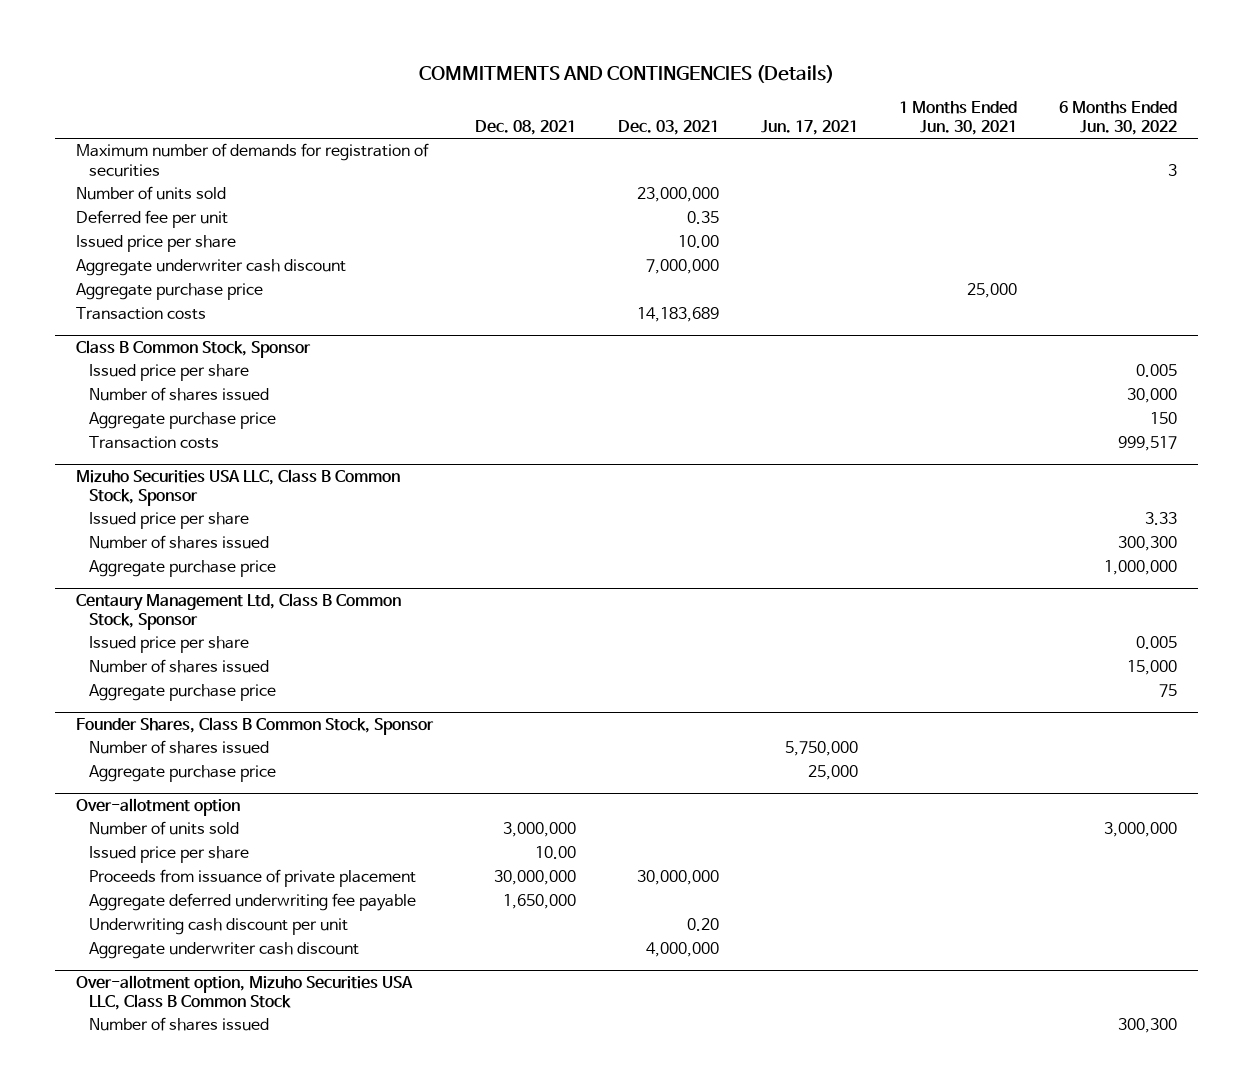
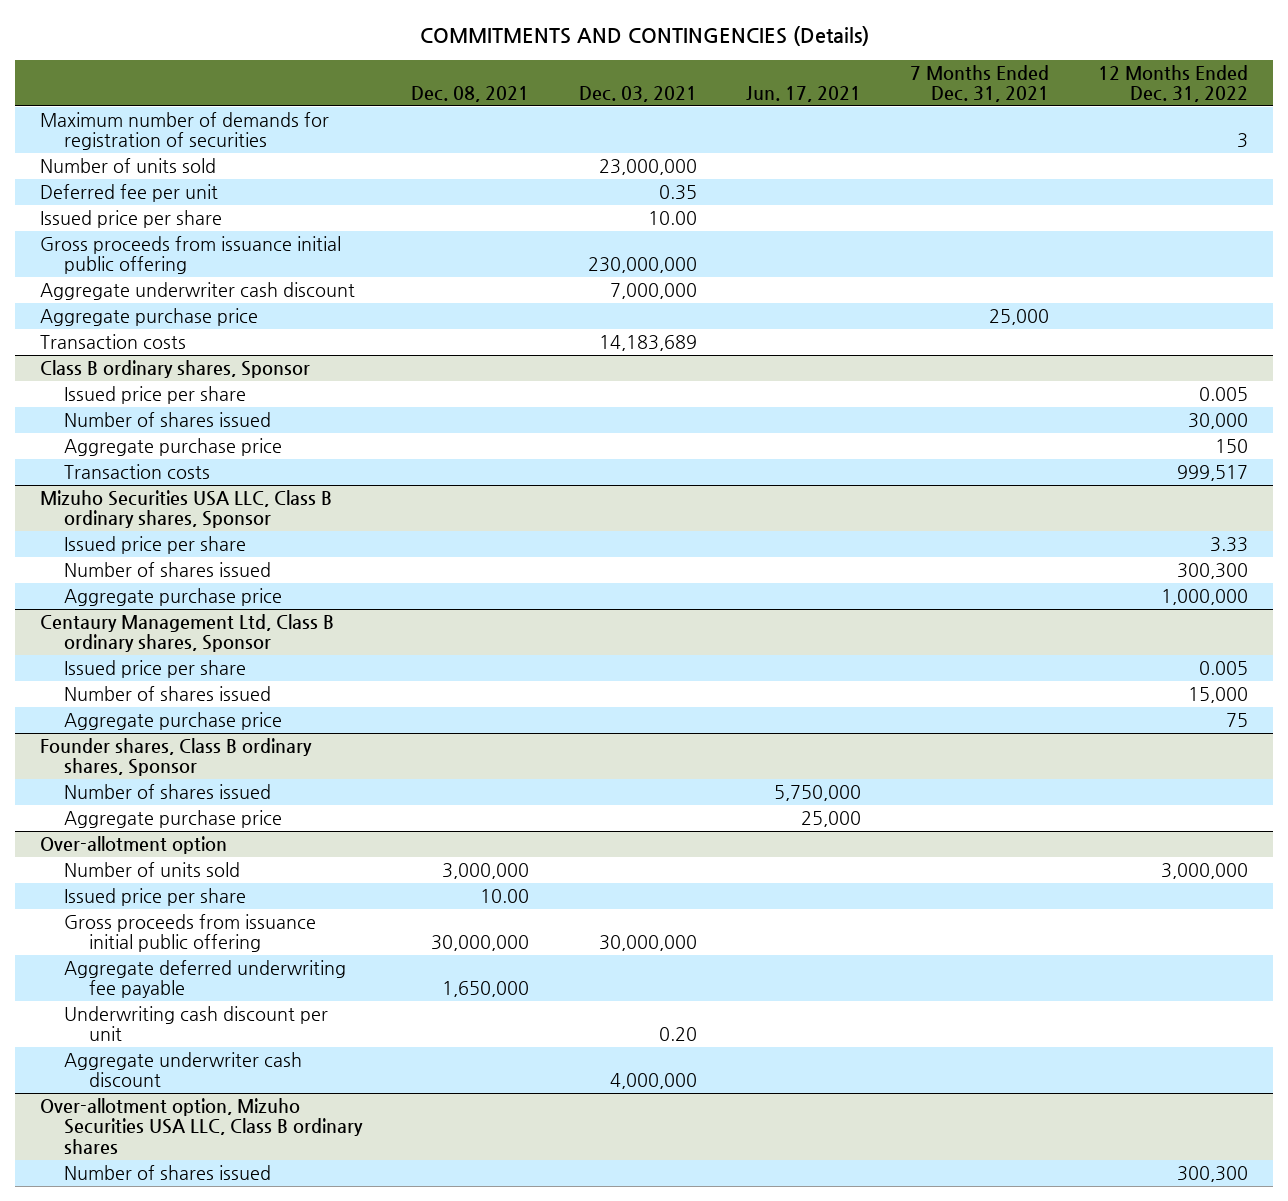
[899,101,1018,136] 1 Months Ended Jun. 30, 2021 -> none
[1059,101,1178,136] 6 Months Ended Jun. 30, 2022 -> none
none -> [909,64,1049,103] 7 Months Ended Dec. 31, 2021
none -> [1098,64,1249,103] 12 Months Ended Dec. 31, 2022
none -> [39,236,341,275] Gross proceeds from issuance initial public offering
[76,340,312,359] Class B Common Stock, Sponsor -> none
[89,364,250,382] Issued price per share -> none
[89,387,270,402] Number of shares issued -> none
[89,412,277,430] Aggregate purchase price -> none
[89,436,220,450] Transaction costs -> none
none -> [39,360,310,379] Class B ordinary shares, Sponsor
none -> [64,386,247,405] Issued price per share
none -> [64,412,272,428] Number of shares issued
none -> [64,438,283,457] Aggregate purchase price
none -> [64,464,211,480] Transaction costs
[76,469,401,507] Mizuho Securities USA LLC, Class B Common Stock, Sponsor -> [39,490,332,529] Mizuho Securities USA LLC, Class B ordinary shares, Sponsor
[76,593,402,631] Centaury Management Ltd, Class B Common Stock, Sponsor -> [39,614,334,653] Centaury Management Ltd, Class B ordinary shares, Sponsor
[76,717,435,736] Founder Shares, Class B Common Stock, Sponsor -> [39,738,312,777] Founder shares, Class B ordinary shares, Sponsor
[89,869,417,888] Proceeds from issuance of private placement -> none
none -> [64,914,317,953] Gross proceeds from issuance initial public offering
[76,975,414,1011] Over-allotment option, Mizuho Securities USA LLC, Class B Common Stock -> [39,1098,364,1154] Over-allotment option, Mizuho Securities USA LLC, Class B ordinary shares

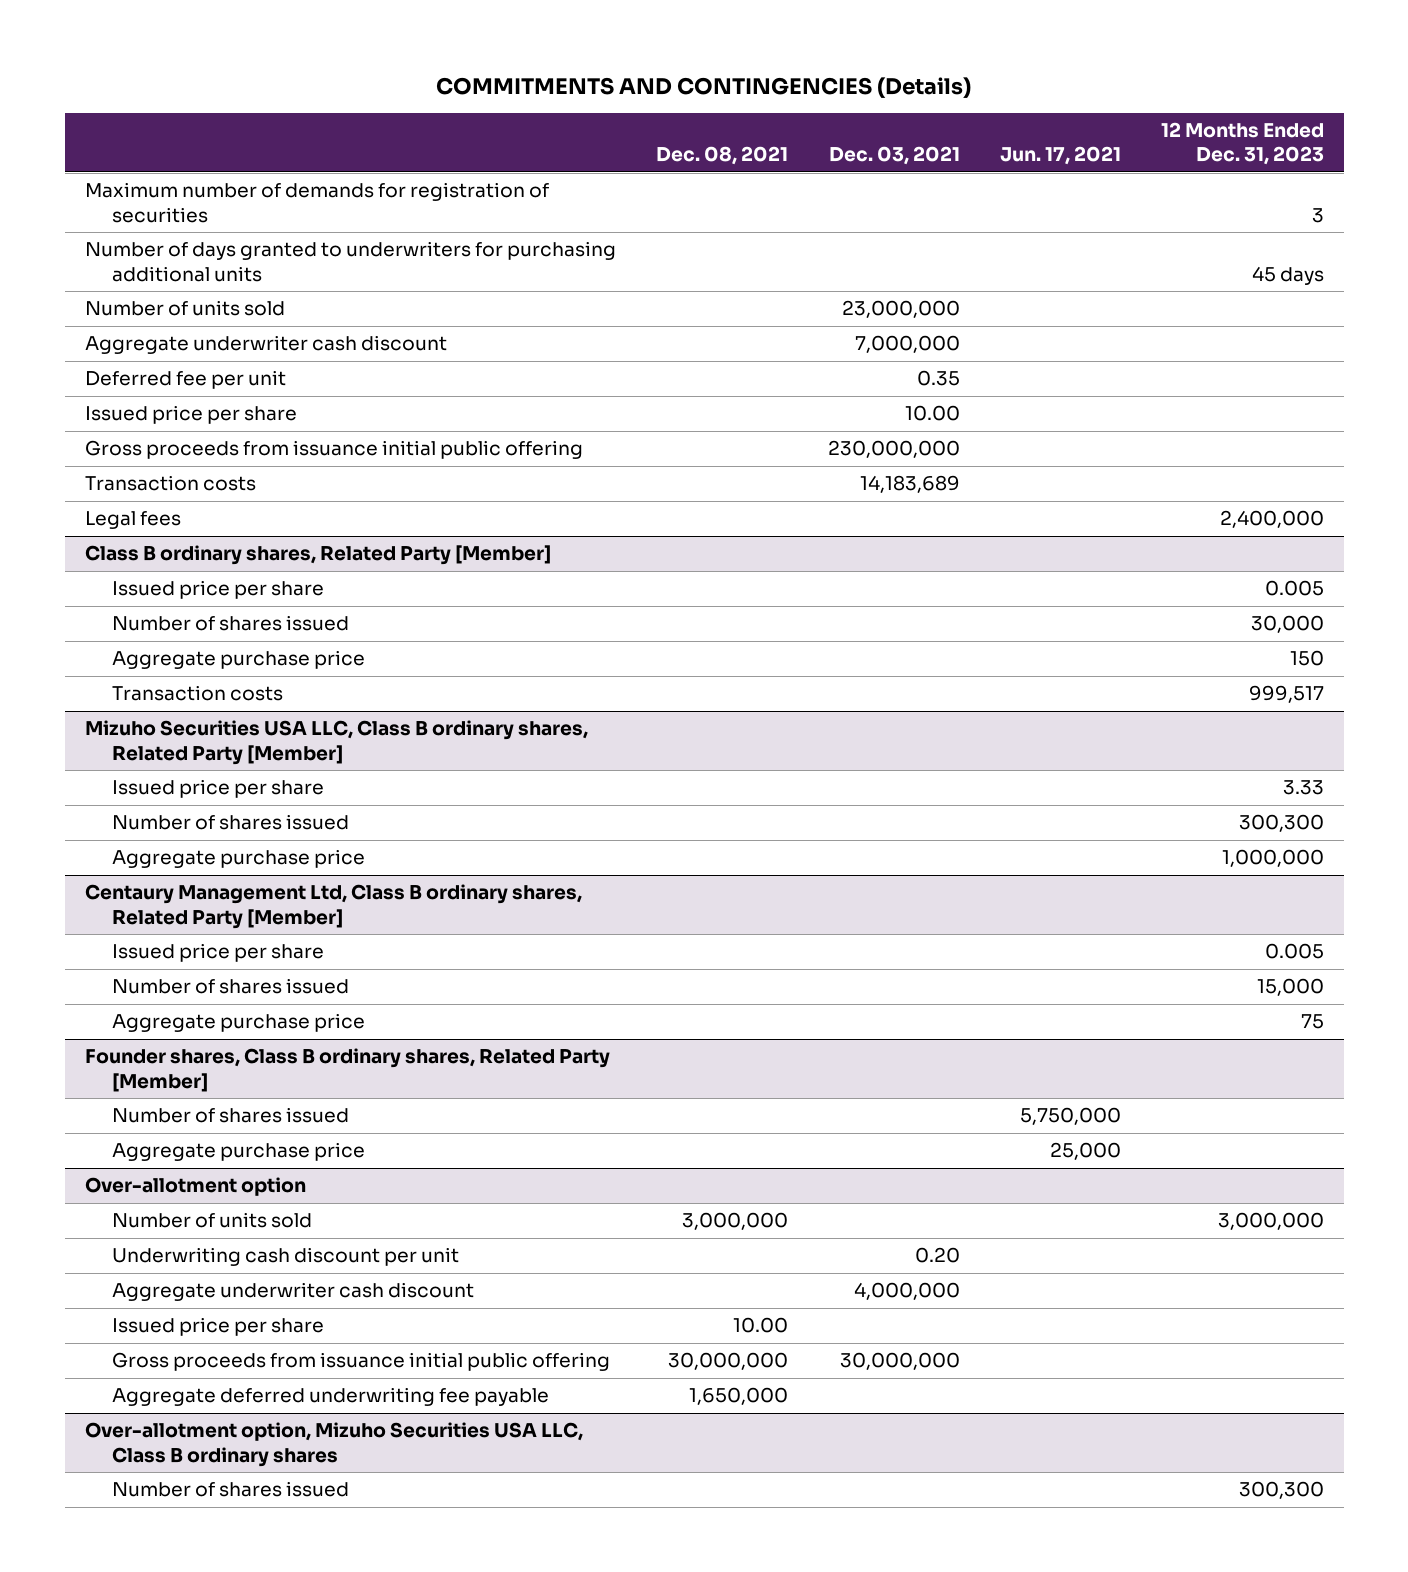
[909,64,1049,103] 7 Months Ended Dec. 31, 2021 -> none
[1098,64,1249,103] 12 Months Ended Dec. 31, 2022 -> none
none -> [1160,121,1324,166] 12 Months Ended Dec. 31, 2023
none -> [84,241,616,282] Number of days granted to underwriters for purchasing additional units
[39,282,355,301] Aggregate underwriter cash discount -> [84,335,447,355] Aggregate underwriter cash discount
[39,308,258,327] Aggregate purchase price -> none
none -> [84,511,181,530] Legal fees
[39,360,310,379] Class B ordinary shares, Sponsor -> [84,545,551,566] Class B ordinary shares, Related Party [Member]
[39,490,332,529] Mizuho Securities USA LLC, Class B ordinary shares, Sponsor -> [84,720,588,765] Mizuho Securities USA LLC, Class B ordinary shares, Related Party [Member]
[39,614,334,653] Centaury Management Ltd, Class B ordinary shares, Sponsor -> [84,884,582,929] Centaury Management Ltd, Class B ordinary shares, Related Party [Member]
[39,738,312,777] Founder shares, Class B ordinary shares, Sponsor -> [84,1048,610,1092] Founder shares, Class B ordinary shares, Related Party [Member]
[64,1006,329,1042] Underwriting cash discount per unit -> [112,1247,460,1267] Underwriting cash discount per unit
[64,1052,303,1088] Aggregate underwriter cash discount -> [112,1282,475,1302] Aggregate underwriter cash discount

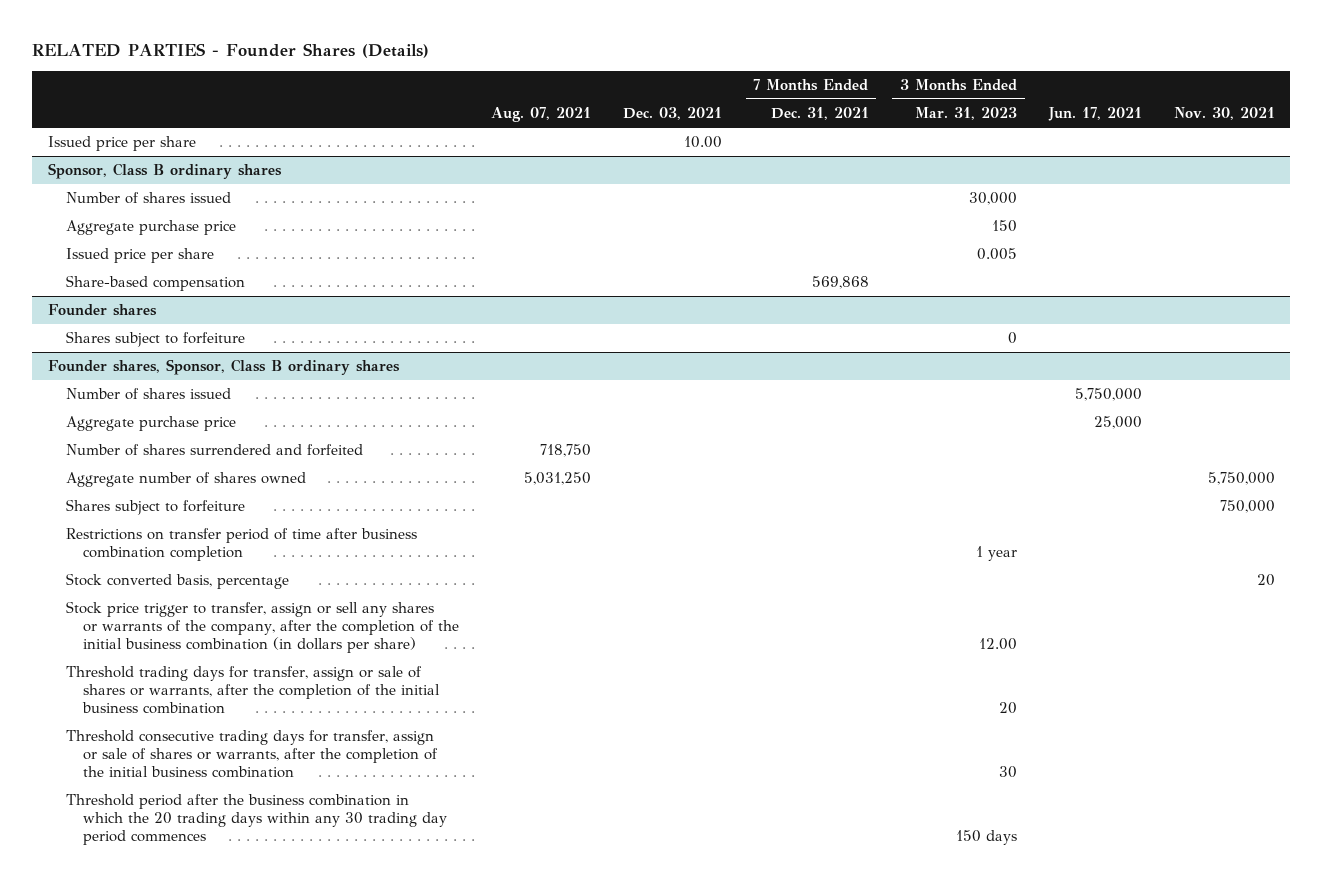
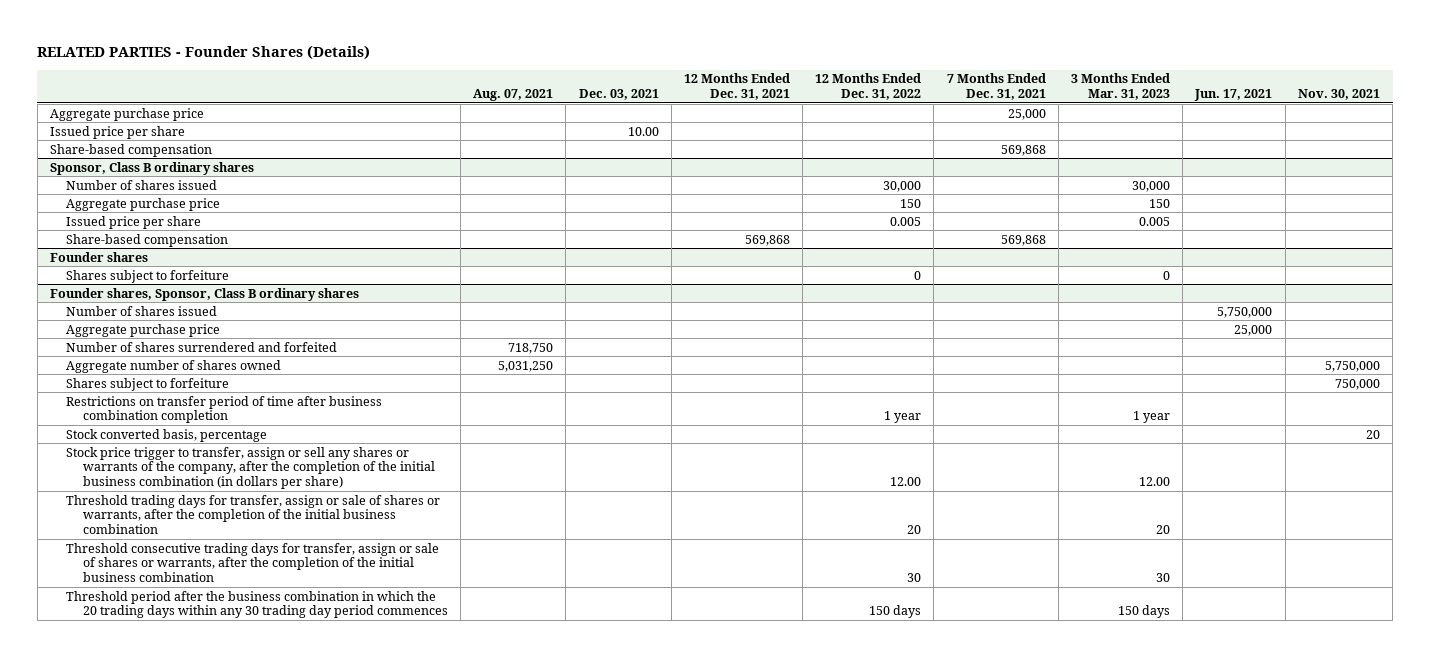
none -> [683,73,790,100] 12 Months Ended Dec. 31, 2021
none -> [815,73,922,100] 12 Months Ended Dec. 31, 2022
none -> [50,107,205,121] Aggregate purchase price
none -> [50,143,213,157] Share-based compensation

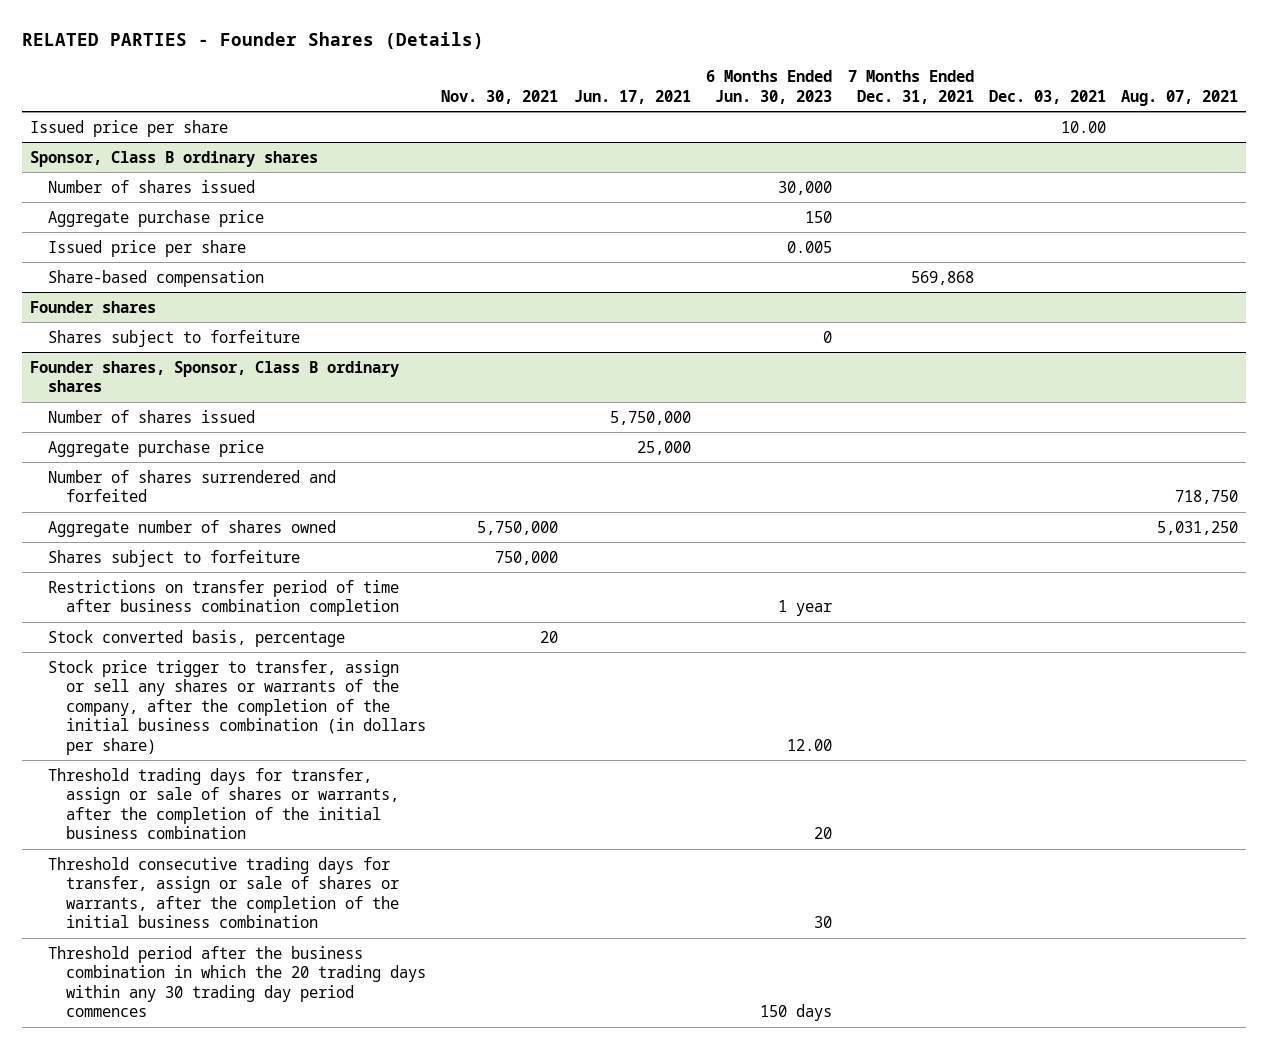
[683,73,790,100] 12 Months Ended Dec. 31, 2021 -> none
[815,73,922,100] 12 Months Ended Dec. 31, 2022 -> none
[1071,73,1171,100] 3 Months Ended Mar. 31, 2023 -> none
none -> [706,70,833,104] 6 Months Ended Jun. 30, 2023
[50,107,205,121] Aggregate purchase price -> none
[50,143,213,157] Share-based compensation -> none

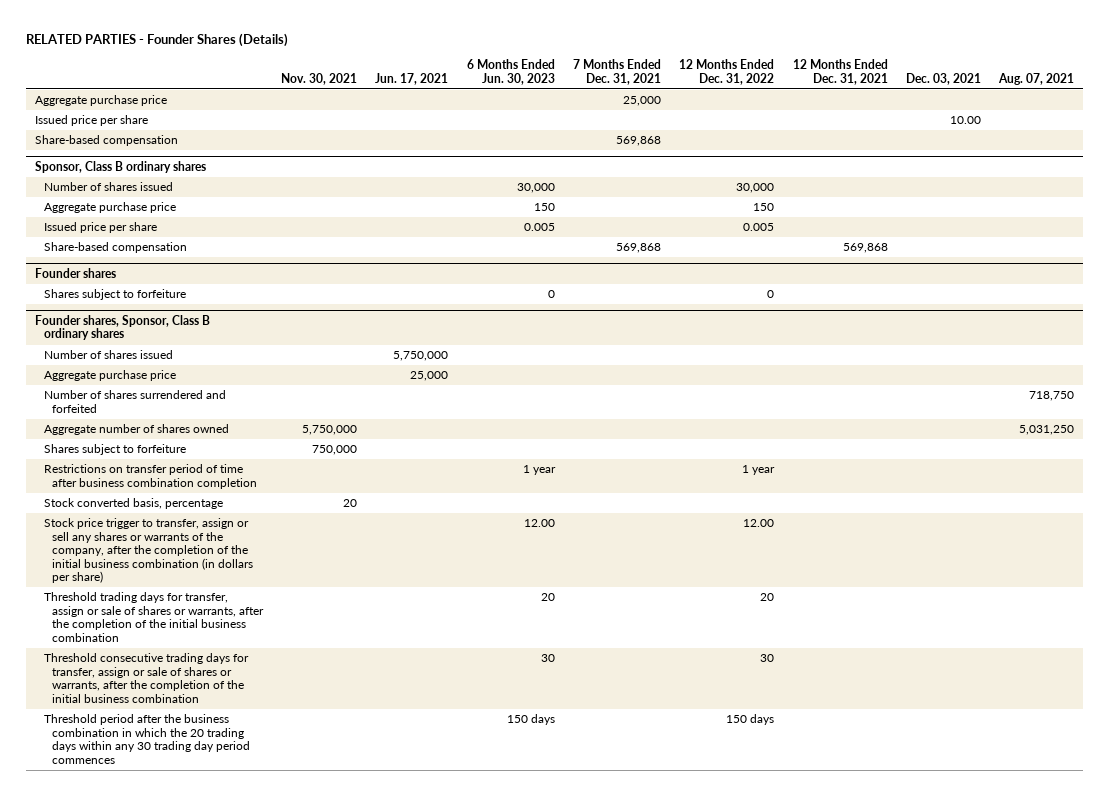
none -> [679,59,775,85] 12 Months Ended Dec. 31, 2022
none -> [792,59,888,85] 12 Months Ended Dec. 31, 2021
none -> [35,95,168,107] Aggregate purchase price
none -> [35,135,179,147] Share-based compensation

